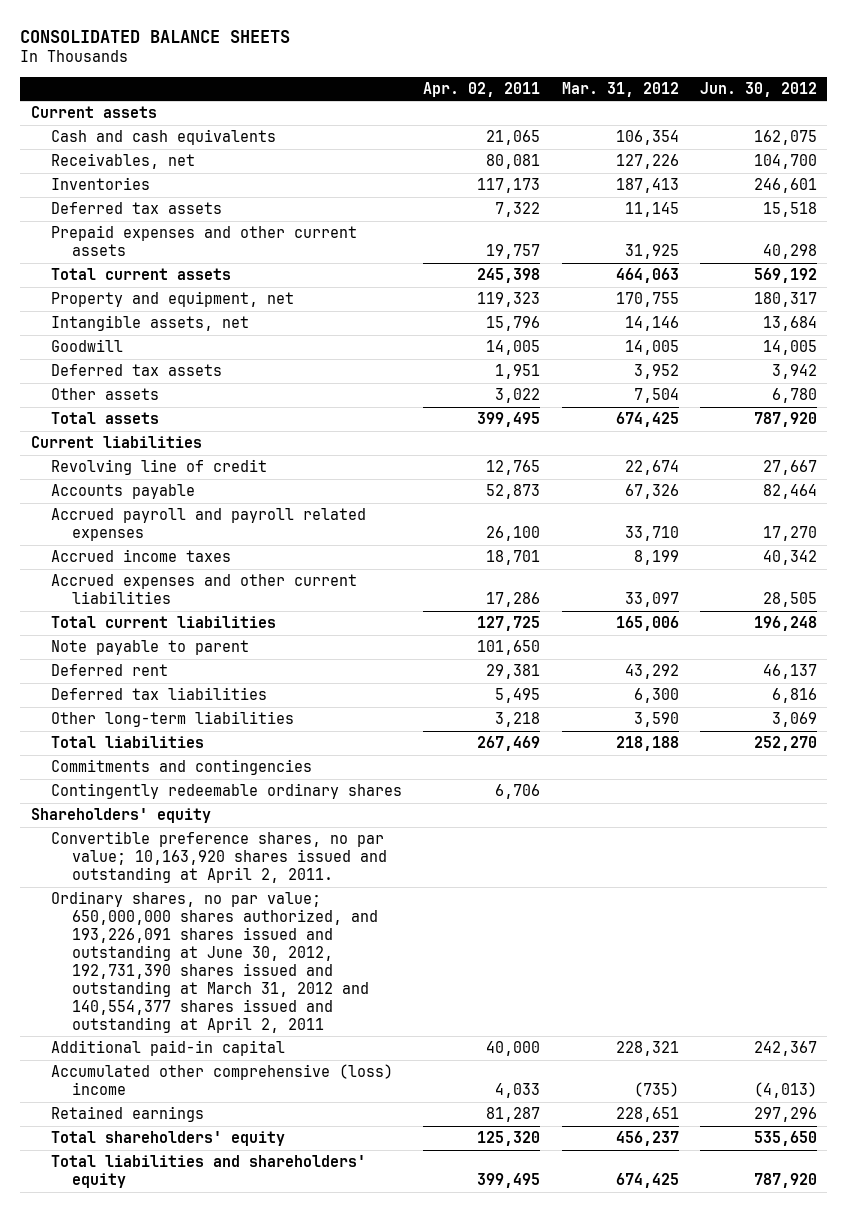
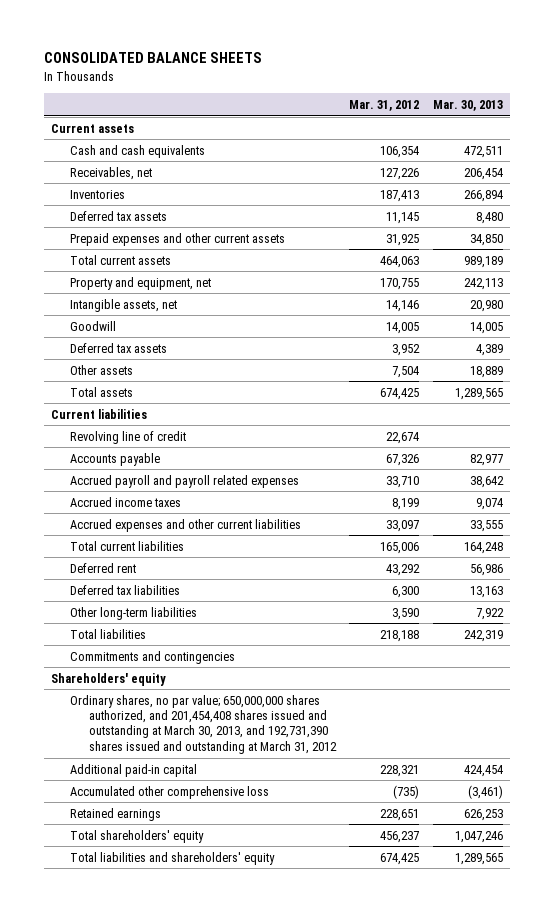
[423,81,541,97] Apr. 02, 2011 -> none
[699,81,817,97] Jun. 30, 2012 -> none
none -> [432,99,503,111] Mar. 30, 2013
[51,640,250,656] Note payable to parent -> none
[51,783,403,800] Contingently redeemable ordinary shares -> none
[51,831,387,884] Convertible preference shares, no par value; 10,163,920 shares issued and outstanding at April 2, 2011. -> none
[51,891,378,1033] Ordinary shares, no par value; 650,000,000 shares authorized, and 193,226,091 shares issued and outstanding at June 30, 2012, 192,731,390 shares issued and outstanding at March 31, 2012 and 140,554,377 shares issued and outstanding at April 2, 2011 -> [69,694,337,754] Ordinary shares, no par value; 650,000,000 shares authorized, and 201,454,408 shares issued and outstanding at March 30, 2013, and 192,731,390 shares issued and outstanding at March 31, 2012
[51,1064,394,1096] Accumulated other comprehensive (loss) income -> [69,785,269,799] Accumulated other comprehensive loss

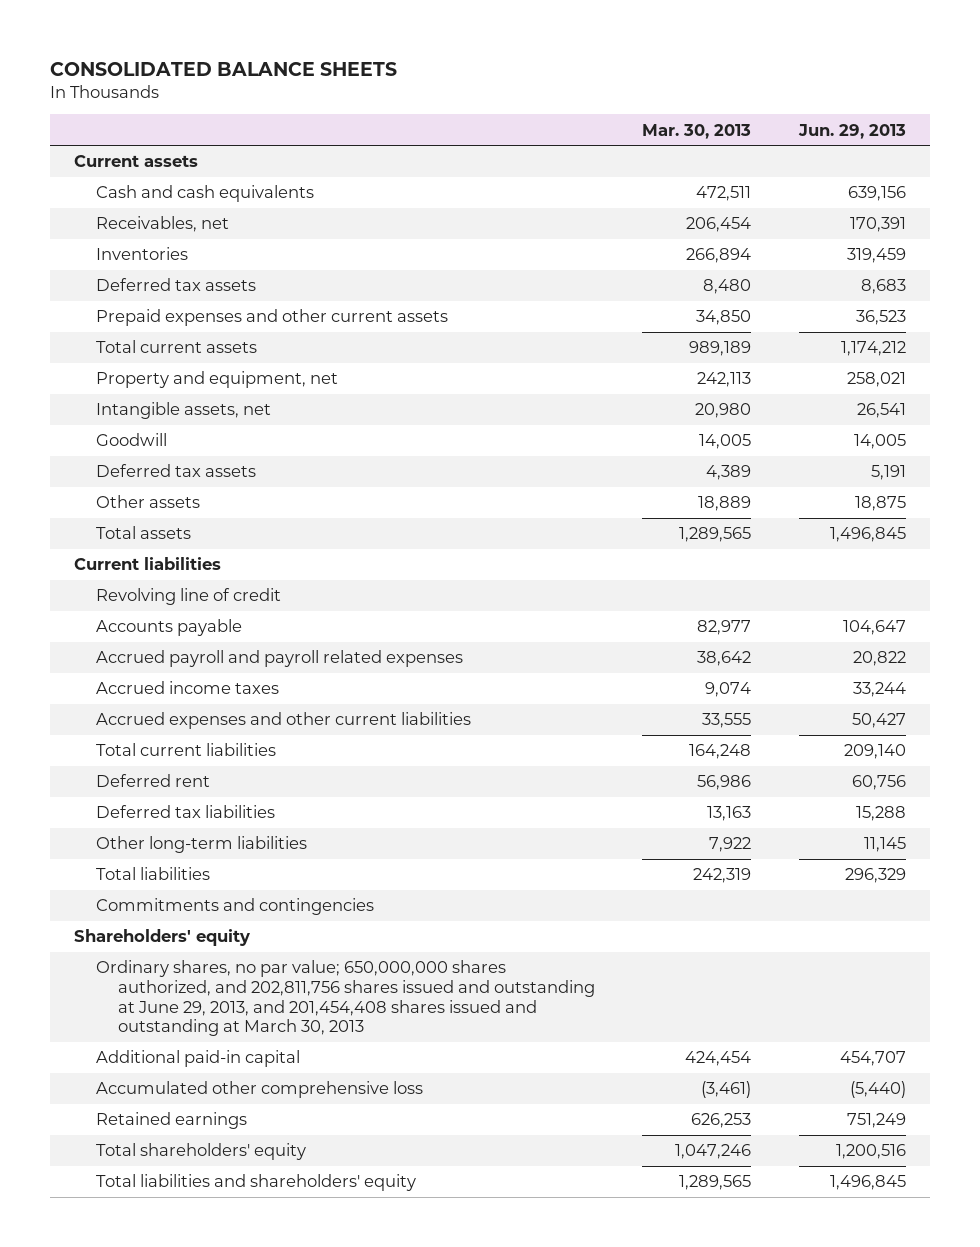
[349,99,420,111] Mar. 31, 2012 -> none
none -> [798,123,907,139] Jun. 29, 2013
[69,694,337,754] Ordinary shares, no par value; 650,000,000 shares authorized, and 201,454,408 shares issued and outstanding at March 30, 2013, and 192,731,390 shares issued and outstanding at March 31, 2012 -> [95,960,595,1037] Ordinary shares, no par value; 650,000,000 shares authorized, and 202,811,756 shares issued and outstanding at June 29, 2013, and 201,454,408 shares issued and outstanding at March 30, 2013

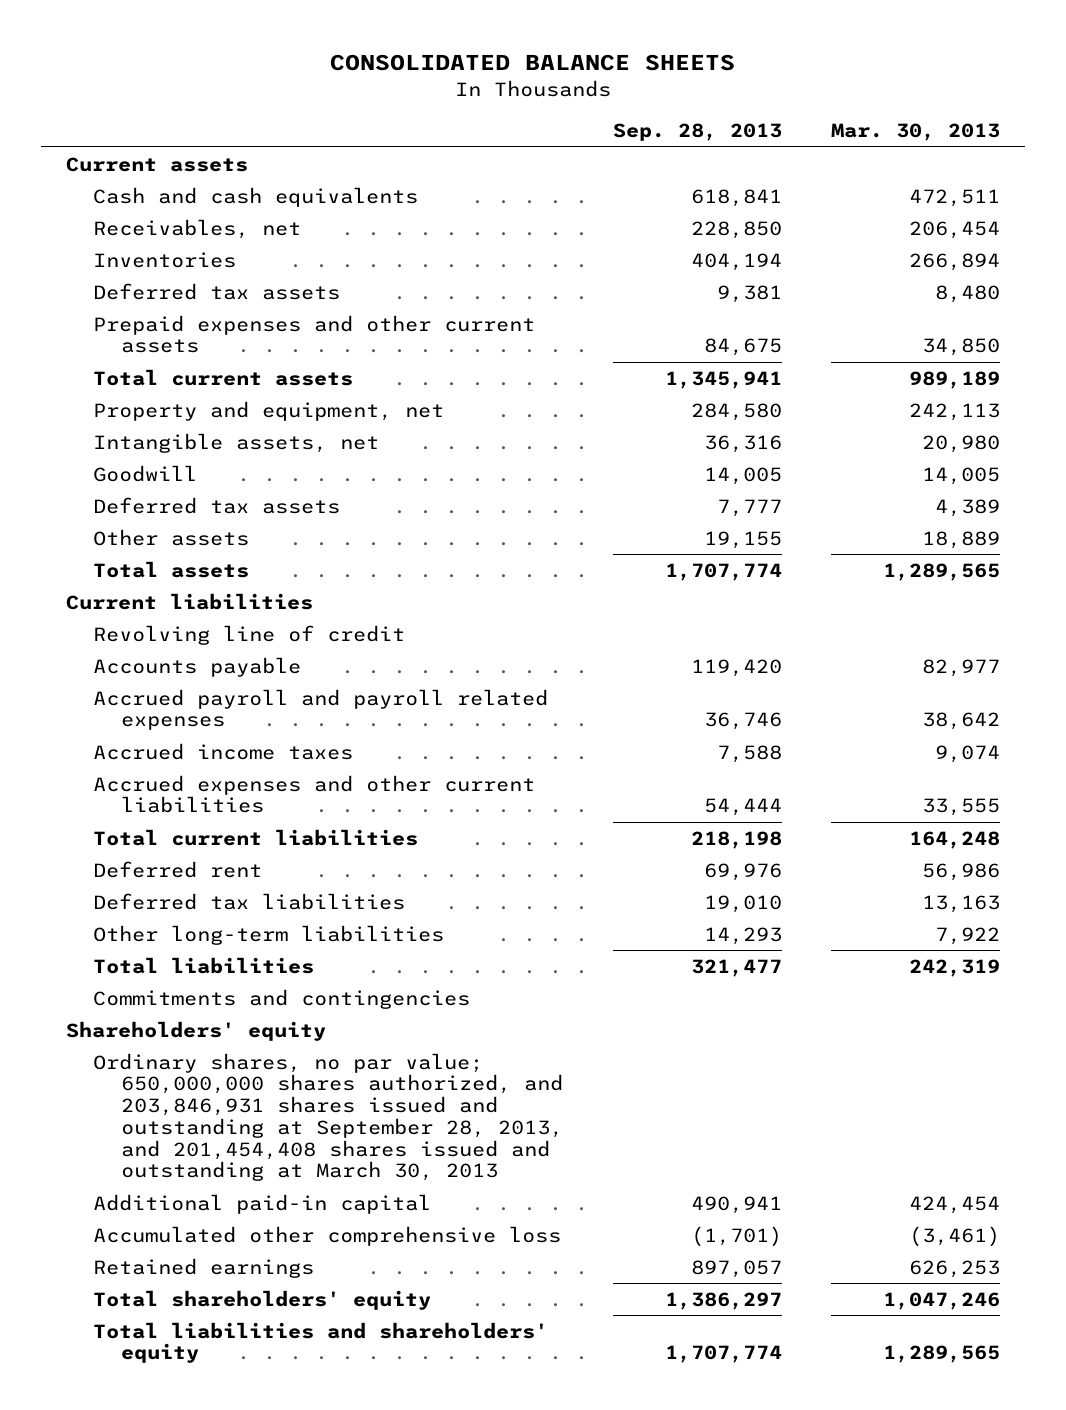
[798,123,907,139] Jun. 29, 2013 -> none
none -> [612,123,782,142] Sep. 28, 2013
[95,960,595,1037] Ordinary shares, no par value; 650,000,000 shares authorized, and 202,811,756 shares issued and outstanding at June 29, 2013, and 201,454,408 shares issued and outstanding at March 30, 2013 -> [93,1052,563,1182] Ordinary shares, no par value; 650,000,000 shares authorized, and 203,846,931 shares issued and outstanding at September 28, 2013, and 201,454,408 shares issued and outstanding at March 30, 2013

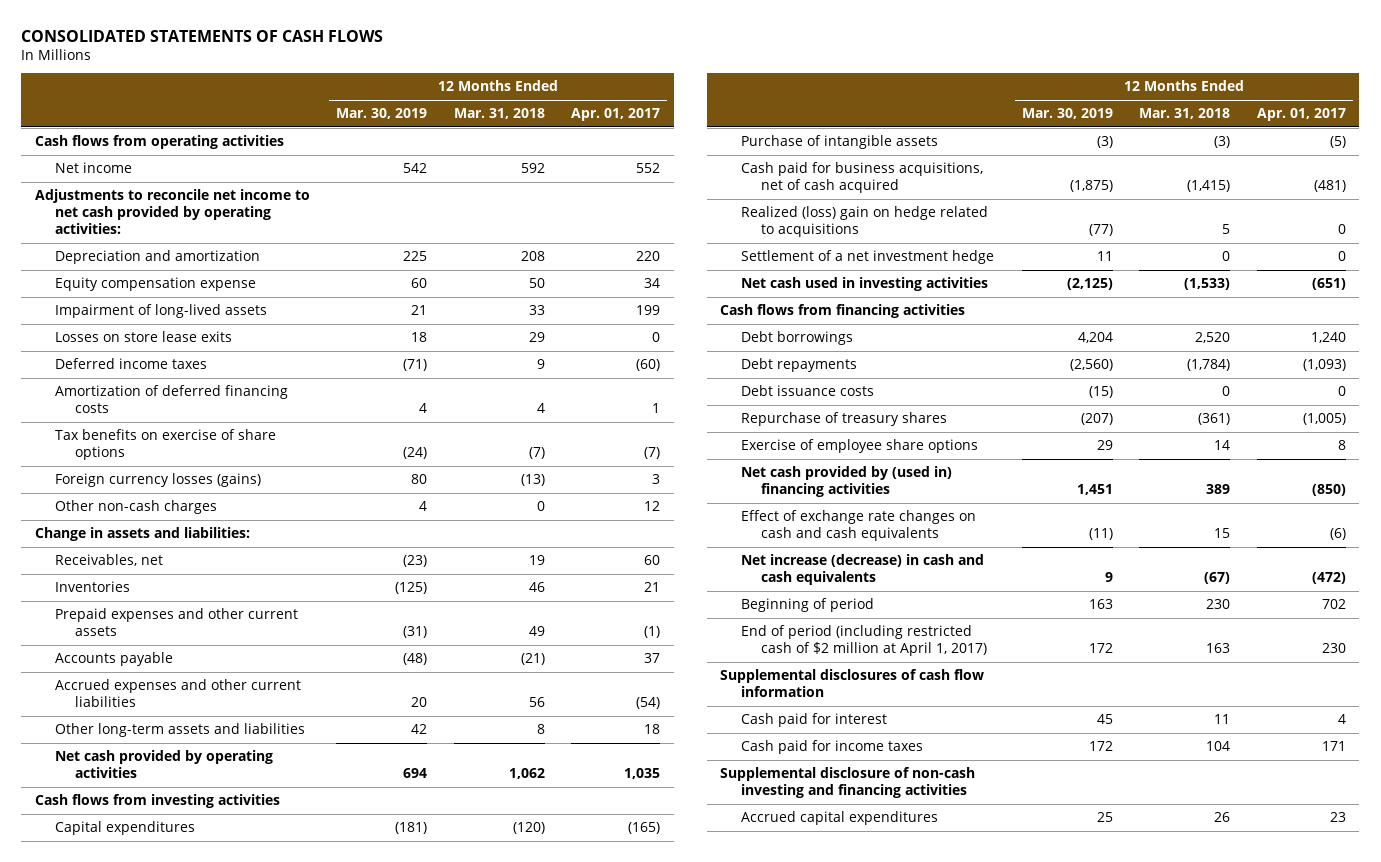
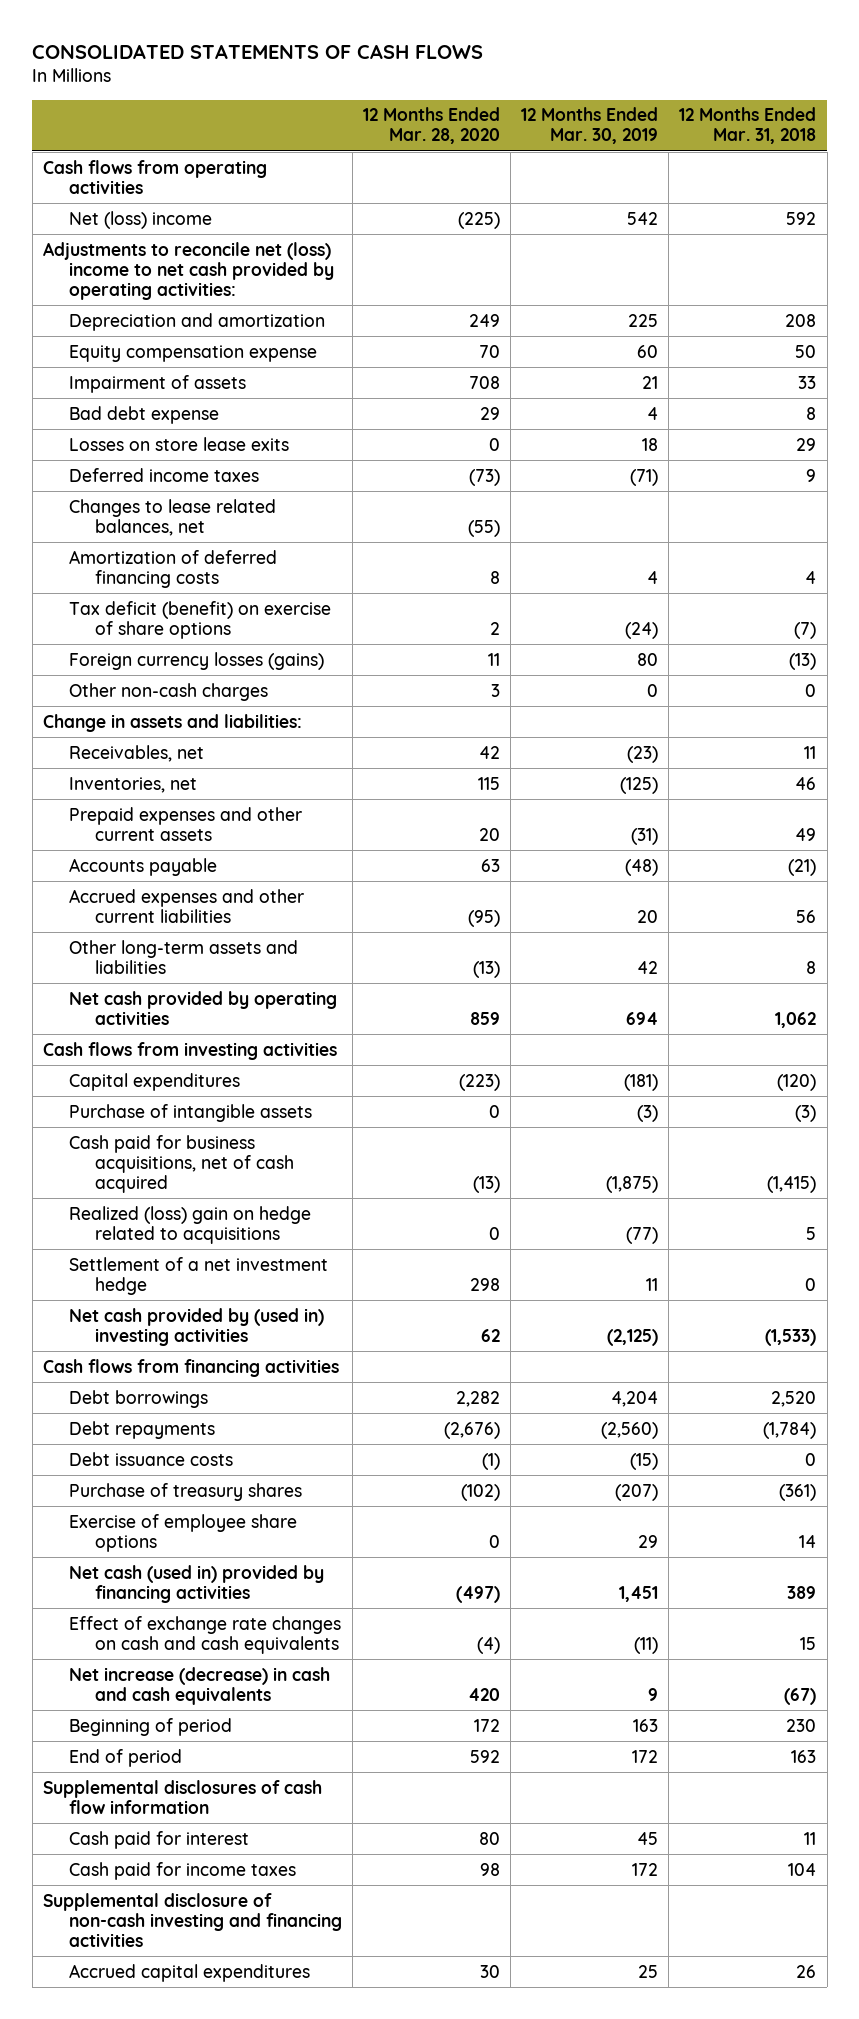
[571,108,661,122] Apr. 01, 2017 -> none
none -> [363,107,501,145] 12 Months Ended Mar. 28, 2020
[54,162,132,174] Net income -> [69,210,213,229] Net (loss) income
[34,189,310,235] Adjustments to reconcile net income to net cash provided by operating activities: -> [42,241,335,300] Adjustments to reconcile net (loss) income to net cash provided by operating activities:
[54,304,267,319] Impairment of long-lived assets -> [69,374,247,393] Impairment of assets
none -> [69,405,220,424] Bad debt expense
none -> [69,498,277,536] Changes to lease related balances, net
[54,429,276,461] Tax benefits on exercise of share options -> [69,600,332,639] Tax deficit (benefit) on exercise of share options
[419,501,428,512] 4 -> [647,683,659,697] 0
[528,555,545,566] 19 -> [804,745,817,759] 11
[54,581,130,593] Inventories -> [69,776,198,793] Inventories, net
[740,277,988,292] Net cash used in investing activities -> [69,1307,325,1346] Net cash provided by (used in) investing activities
[740,412,947,427] Repurchase of treasury shares -> [69,1482,303,1501] Purchase of treasury shares
[740,466,952,498] Net cash provided by (used in) financing activities -> [69,1564,325,1603] Net cash (used in) provided by financing activities
[740,625,987,657] End of period (including restricted cash of $2 million at April 1, 2017) -> [69,1748,183,1767] End of period

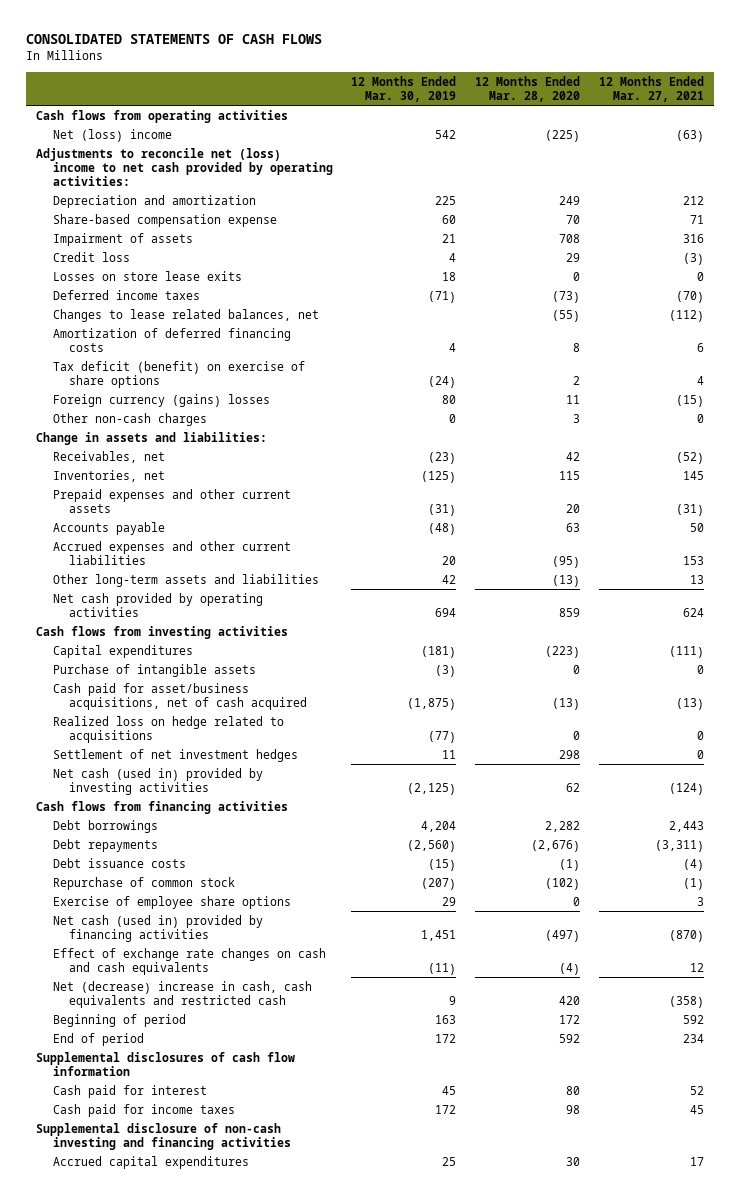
[679,107,817,145] 12 Months Ended Mar. 31, 2018 -> none
none -> [599,75,705,102] 12 Months Ended Mar. 27, 2021
[69,344,318,362] Equity compensation expense -> [52,213,277,227] Share-based compensation expense
[69,405,220,424] Bad debt expense -> [52,251,130,262] Credit loss
[69,651,325,670] Foreign currency losses (gains) -> [52,393,270,407] Foreign currency (gains) losses
[69,1134,295,1193] Cash paid for business acquisitions, net of cash acquired -> [52,682,308,710] Cash paid for asset/business acquisitions, net of cash acquired
[69,1205,312,1244] Realized (loss) gain on hedge related to acquisitions -> [52,715,284,743] Realized loss on hedge related to acquisitions
[69,1256,329,1295] Settlement of a net investment hedge -> [52,748,298,762] Settlement of net investment hedges
[69,1307,325,1346] Net cash provided by (used in) investing activities -> [52,767,263,795] Net cash (used in) provided by investing activities
[69,1482,303,1501] Purchase of treasury shares -> [52,876,235,890] Repurchase of common stock
[69,1666,331,1705] Net increase (decrease) in cash and cash equivalents -> [52,980,312,1008] Net (decrease) increase in cash, cash equivalents and restricted cash

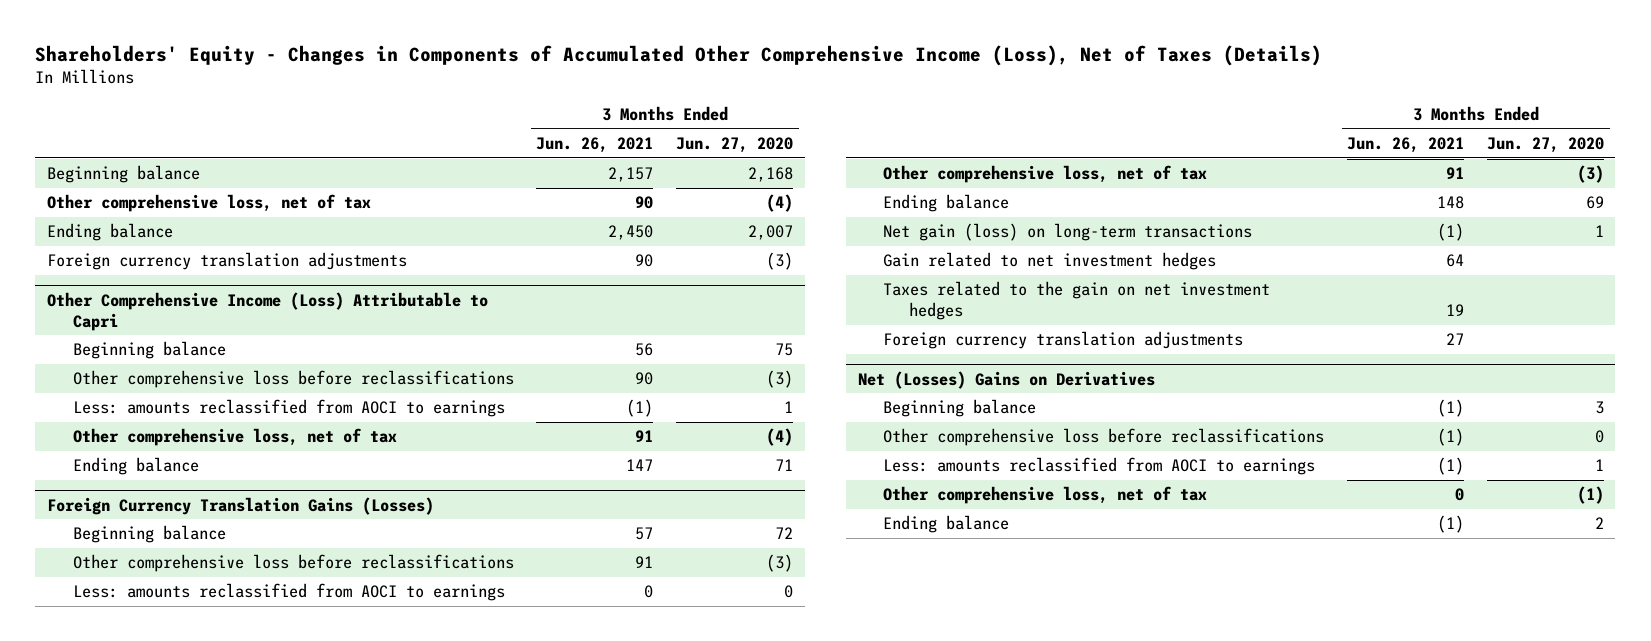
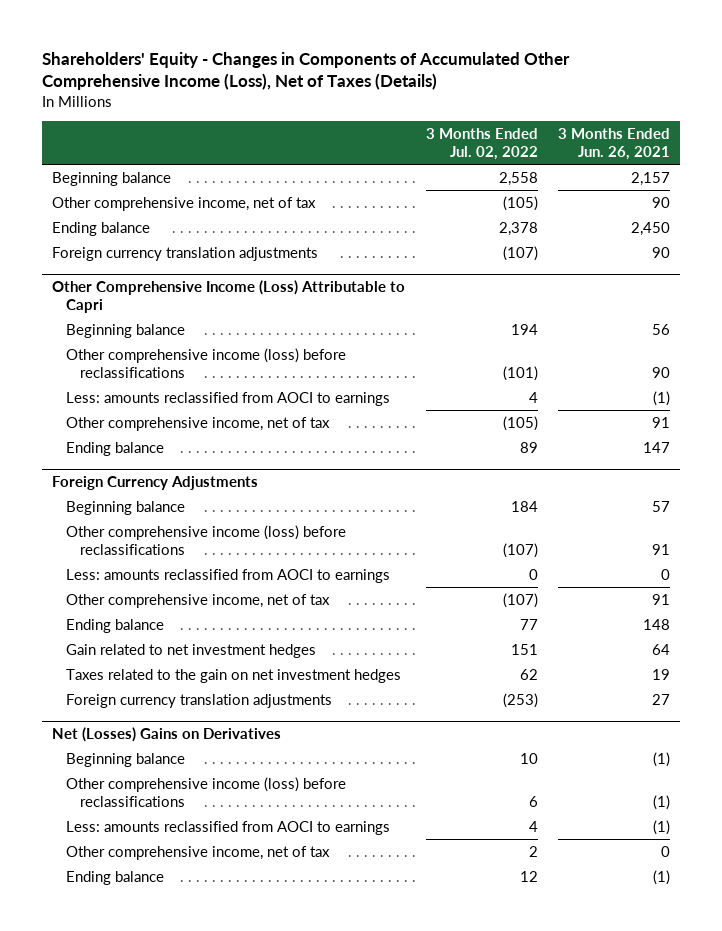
[676,137,794,154] Jun. 27, 2020 -> none
none -> [425,127,538,160] 3 Months Ended Jul. 02, 2022
[46,194,371,213] Other comprehensive loss, net of tax -> [52,196,317,211] Other comprehensive income, net of tax
[72,370,514,389] Other comprehensive loss before reclassifications -> [65,347,346,378] Other comprehensive income (loss) before reclassifications
[72,428,397,447] Other comprehensive loss, net of tax -> [65,416,330,431] Other comprehensive income, net of tax
[46,496,434,515] Foreign Currency Translation Gains (Losses) -> [52,475,259,490] Foreign Currency Adjustments
[72,554,514,573] Other comprehensive loss before reclassifications -> [65,524,346,555] Other comprehensive income (loss) before reclassifications
[883,165,1208,184] Other comprehensive loss, net of tax -> [65,593,330,608] Other comprehensive income, net of tax
[883,223,1253,242] Net gain (loss) on long-term transactions -> none
[883,428,1325,447] Other comprehensive loss before reclassifications -> [65,776,346,807] Other comprehensive income (loss) before reclassifications
[883,486,1208,505] Other comprehensive loss, net of tax -> [65,845,330,860] Other comprehensive income, net of tax

